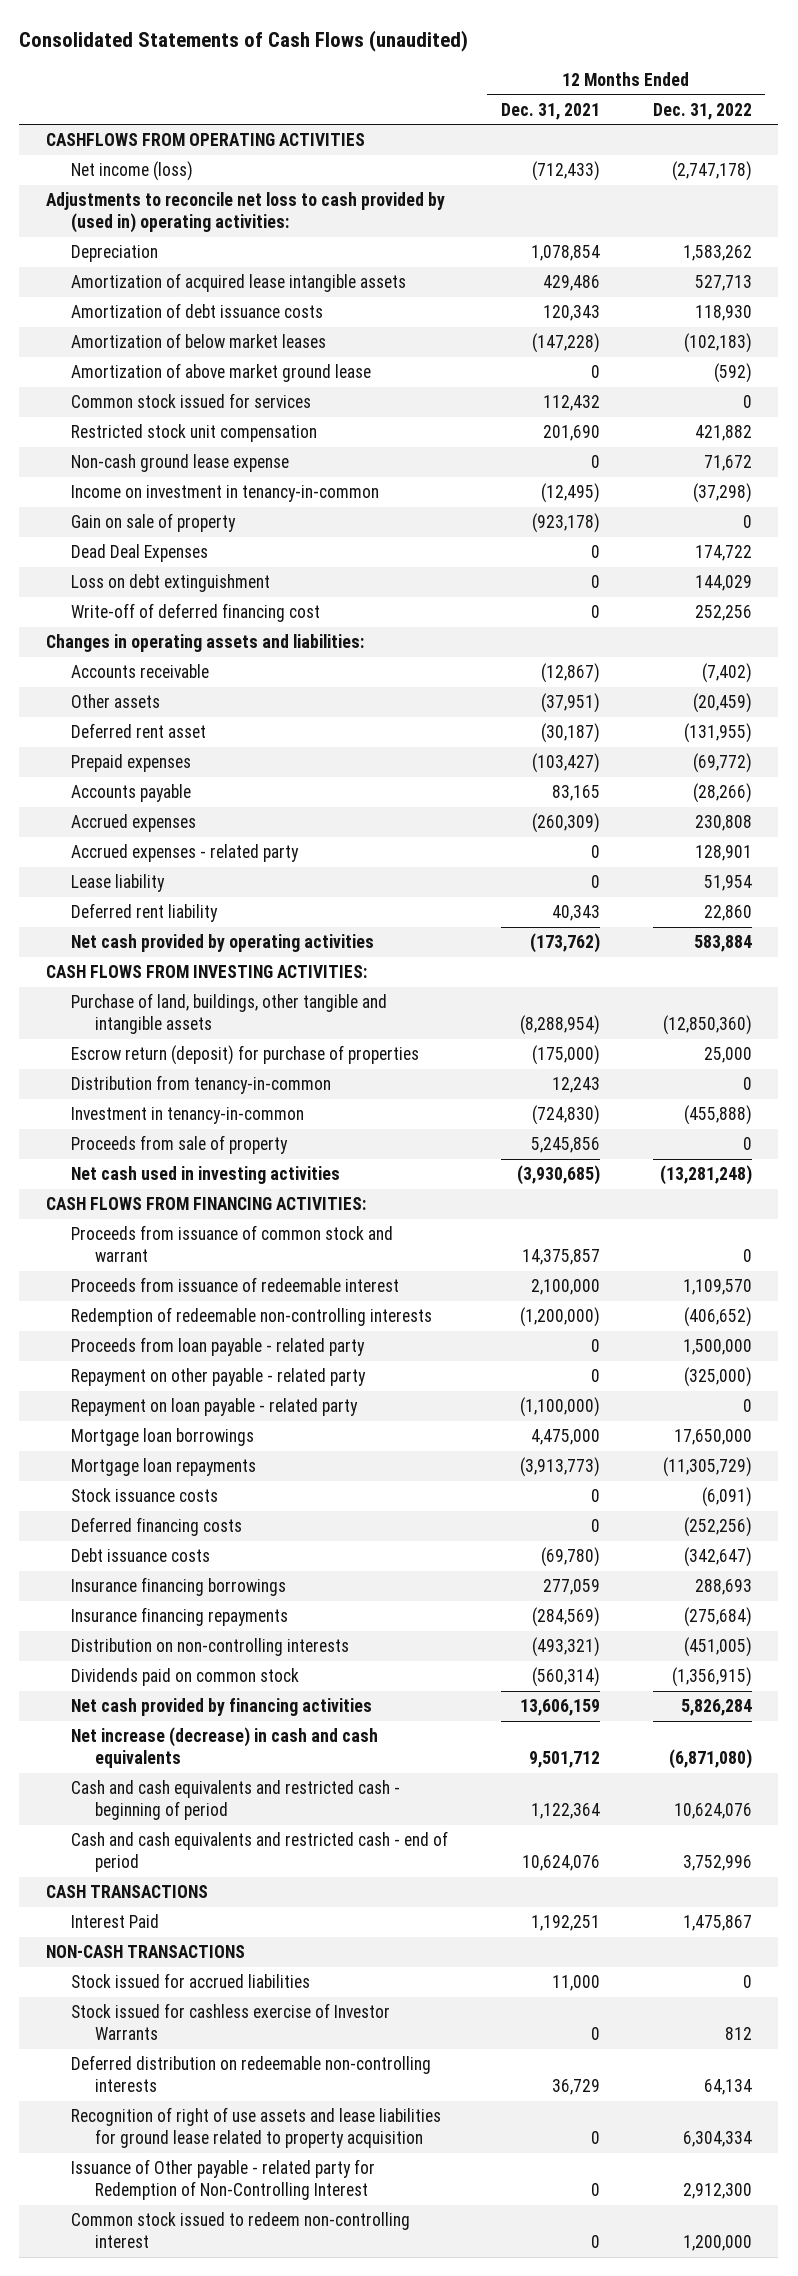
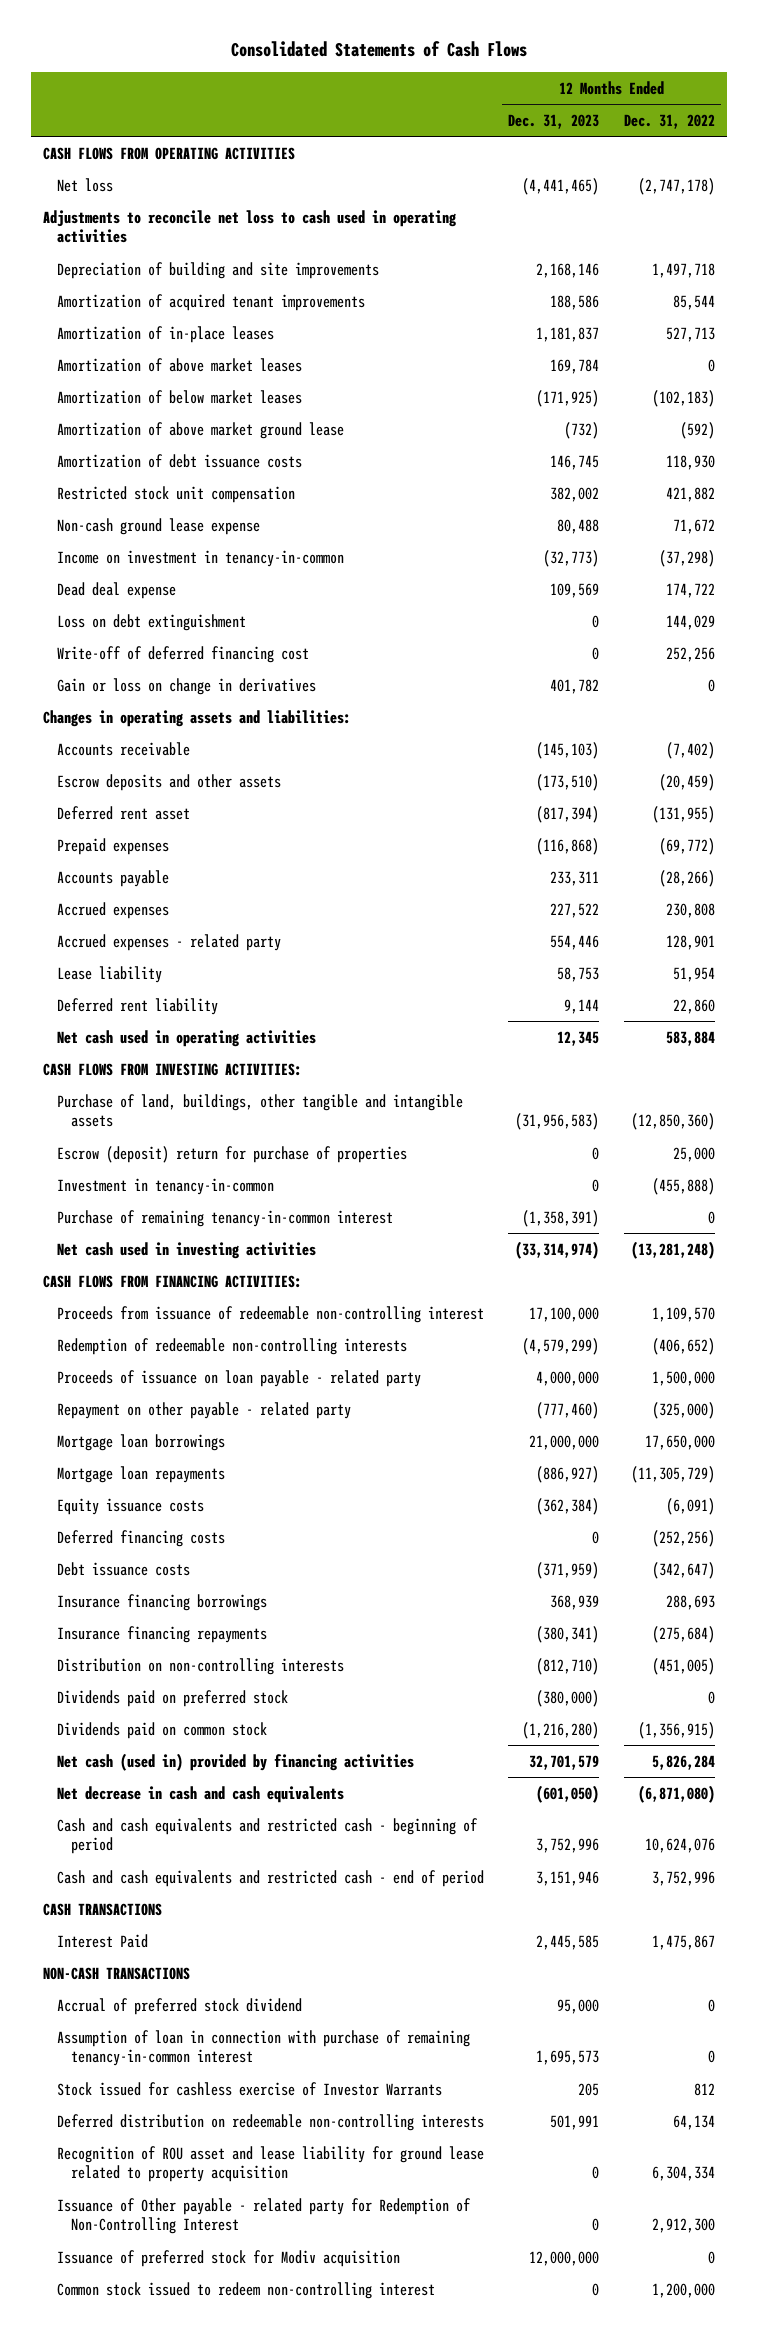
[19,29,469,52] Consolidated Statements of Cash Flows (unaudited) -> [230,41,527,58] Consolidated Statements of Cash Flows
[500,102,600,120] Dec. 31, 2021 -> none
none -> [508,113,600,129] Dec. 31, 2023
[70,245,158,263] Depreciation -> none
[45,133,365,147] CASHFLOWS FROM OPERATING ACTIVITIES -> [43,146,296,160] CASH FLOWS FROM OPERATING ACTIVITIES
[70,161,193,182] Net income (loss) -> [57,177,114,192] Net loss
[45,192,445,233] Adjustments to reconcile net loss to cash provided by (used in) operating activities: -> [43,209,458,244] Adjustments to reconcile net loss to cash used in operating activities
none -> [57,261,380,279] Depreciation of building and site improvements
none -> [57,293,366,311] Amortization of acquired tenant improvements
[70,273,406,293] Amortization of acquired lease intangible assets -> [57,325,275,343] Amortization of in-place leases
none -> [57,357,303,372] Amortization of above market leases
[70,393,311,409] Common stock issued for services -> none
[70,303,323,319] Amortization of debt issuance costs -> [57,453,303,468] Amortization of debt issuance costs
[70,513,236,533] Gain on sale of property -> none
[70,544,208,563] Dead Deal Expenses -> [57,581,177,599] Dead deal expense
none -> [57,677,317,695] Gain or loss on change in derivatives
[70,694,160,709] Other assets -> [57,773,282,791] Escrow deposits and other assets
[70,934,374,953] Net cash provided by operating activities -> [57,1029,317,1047] Net cash used in operating activities
[70,1075,331,1095] Distribution from tenancy-in-common -> none
[70,1045,419,1066] Escrow return (deposit) for purchase of properties -> [57,1145,408,1163] Escrow (deposit) return for purchase of properties
[70,1135,288,1155] Proceeds from sale of property -> none
none -> [57,1209,394,1227] Purchase of remaining tenancy-in-common interest
[70,1225,393,1262] Proceeds from issuance of common stock and warrant -> none
[70,1277,399,1293] Proceeds from issuance of redeemable interest -> [57,1305,485,1323] Proceeds from issuance of redeemable non-controlling interest
[70,1337,365,1357] Proceeds from loan payable - related party -> [57,1369,422,1387] Proceeds of issuance on loan payable - related party
[70,1398,358,1417] Repayment on loan payable - related party -> none
[70,1488,218,1503] Stock issuance costs -> [57,1497,205,1515] Equity issuance costs
none -> [57,1689,289,1707] Dividends paid on preferred stock
[70,1698,372,1717] Net cash provided by financing activities -> [57,1752,415,1771] Net cash (used in) provided by financing activities
[70,1727,378,1768] Net increase (decrease) in cash and cash equivalents -> [57,1785,345,1803] Net decrease in cash and cash equivalents
[70,1973,310,1989] Stock issued for accrued liabilities -> none
none -> [57,1997,303,2015] Accrual of preferred stock dividend
none -> [57,2029,471,2067] Assumption of loan in connection with purchase of remaining tenancy-in-common interest
[70,2107,441,2148] Recognition of right of use assets and lease liabilities for ground lease related to property acquisition -> [57,2145,485,2183] Recognition of ROU asset and lease liability for ground lease related to property acquisition
none -> [57,2249,401,2267] Issuance of preferred stock for Modiv acquisition

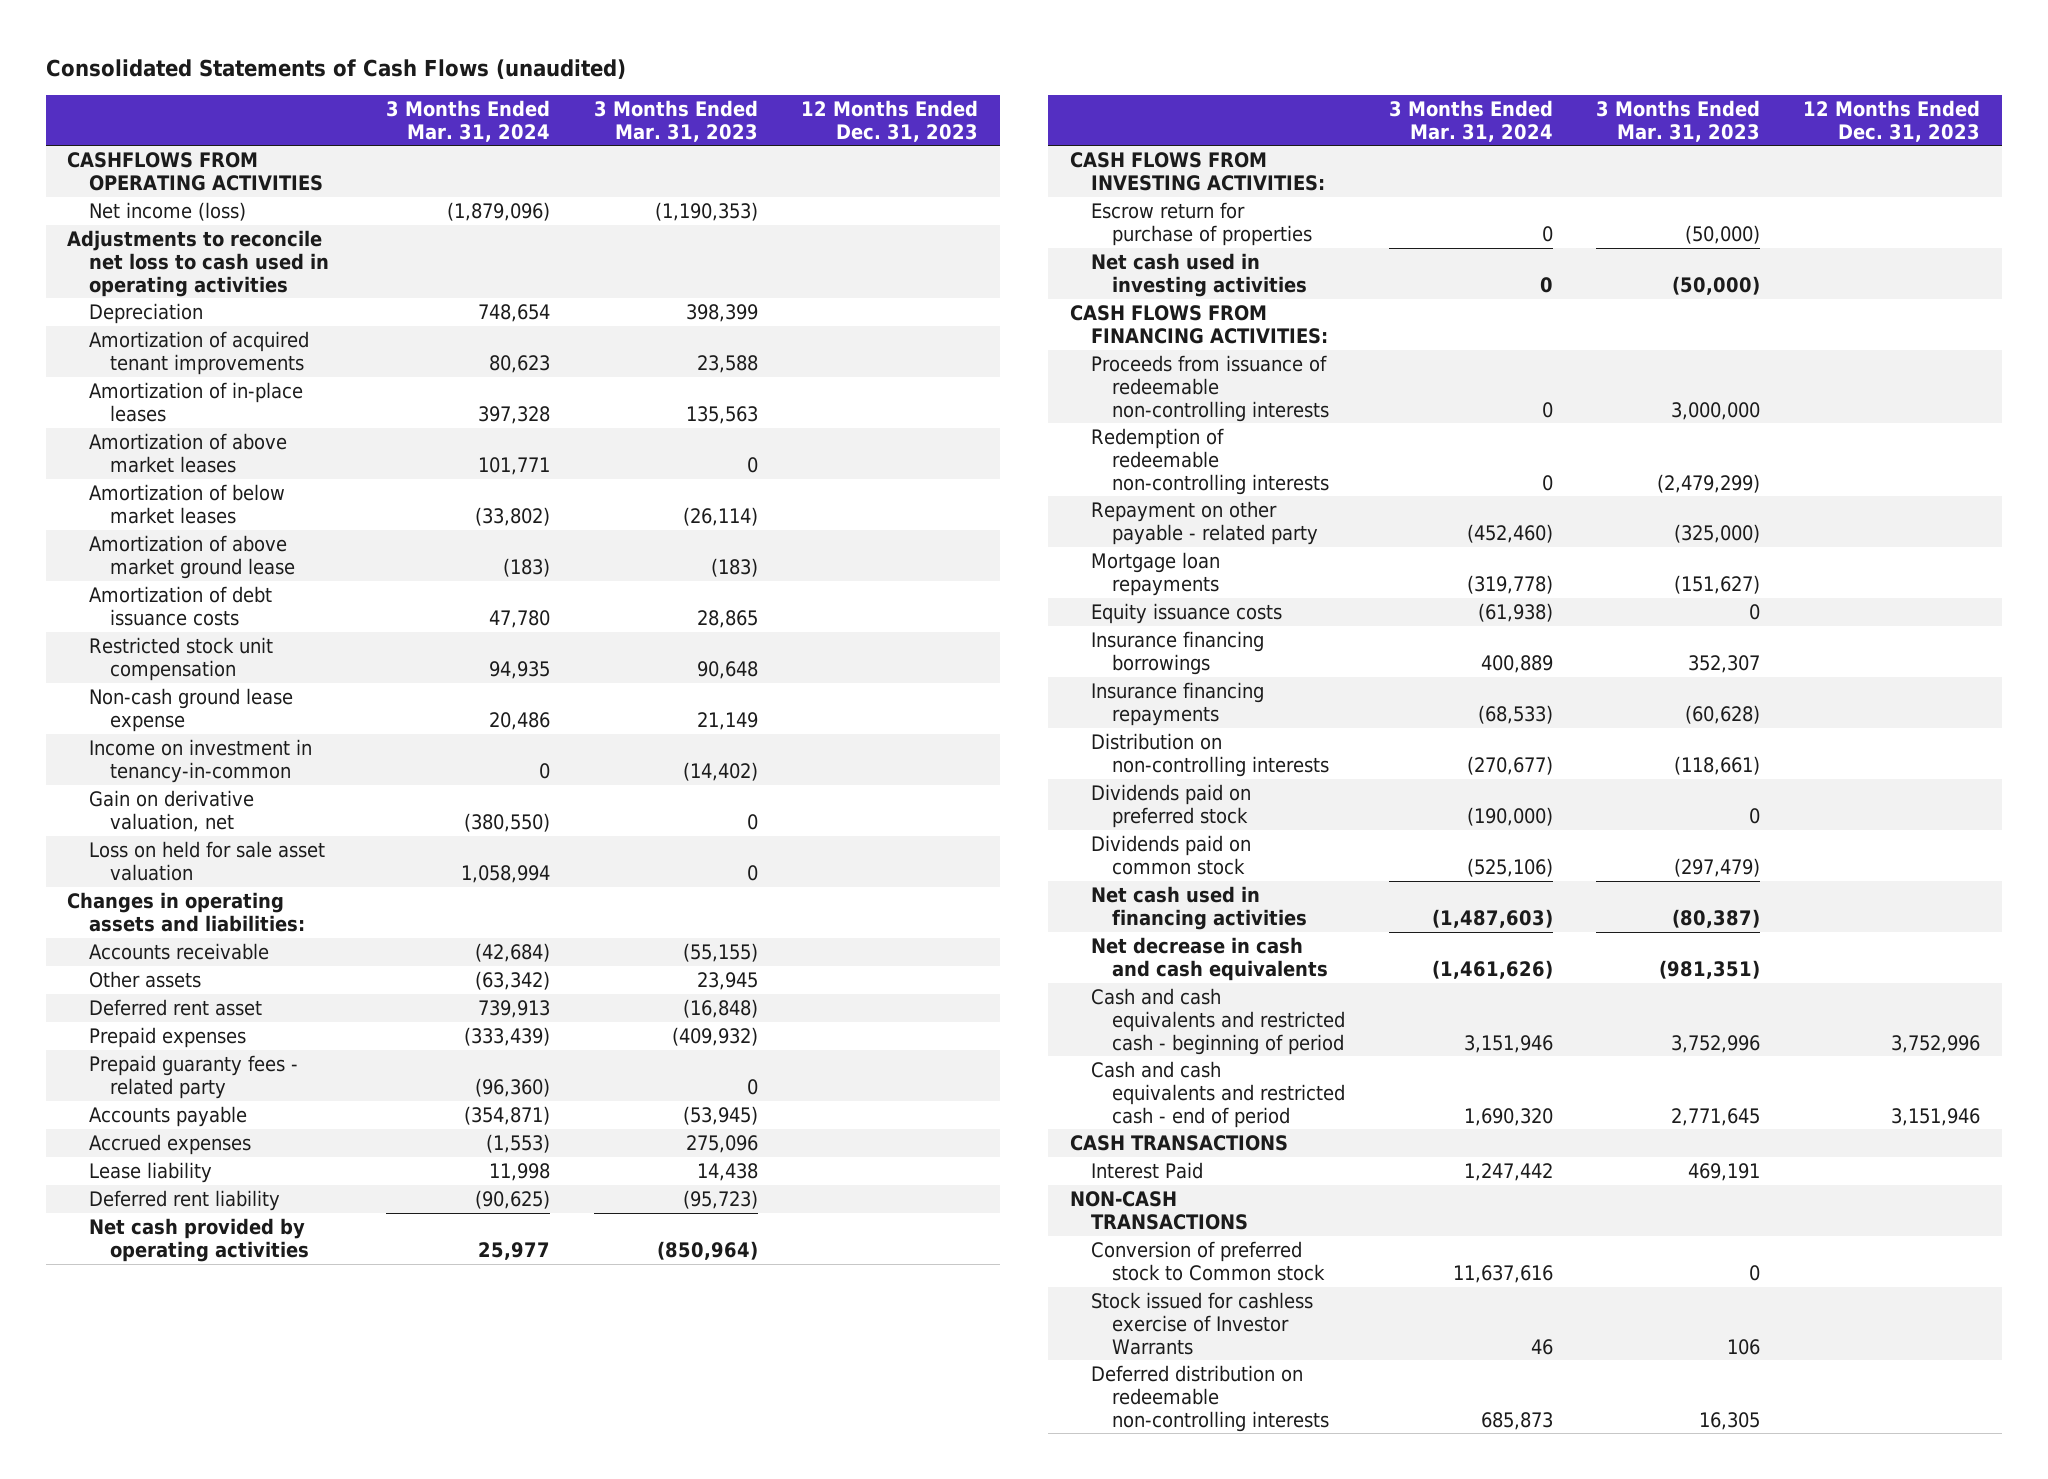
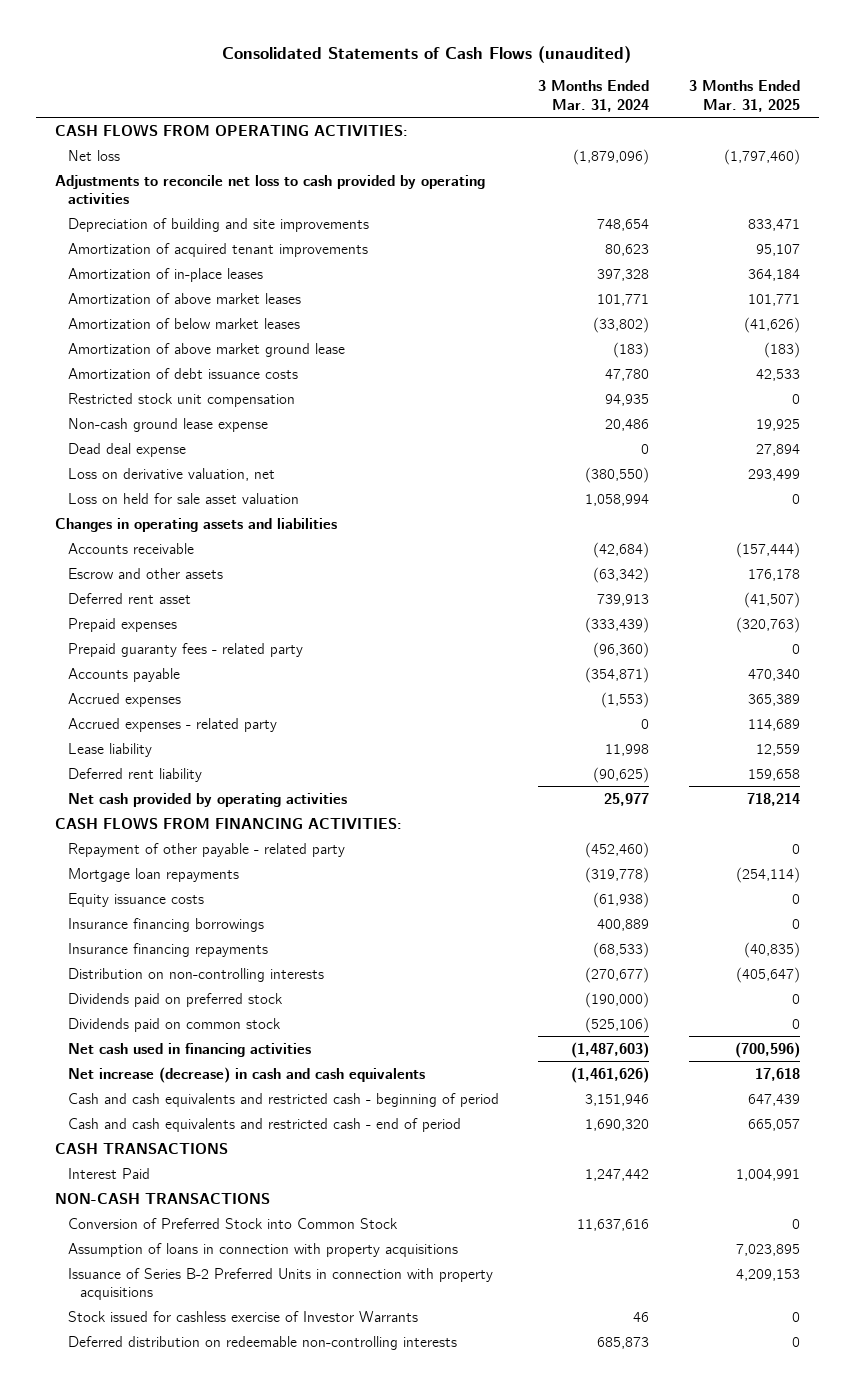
[593,99,758,142] 3 Months Ended Mar. 31, 2023 -> none
[801,99,979,142] 12 Months Ended Dec. 31, 2023 -> none
none -> [688,80,800,112] 3 Months Ended Mar. 31, 2025
[67,151,323,191] CASHFLOWS FROM OPERATING ACTIVITIES -> [55,123,409,136] CASH FLOWS FROM OPERATING ACTIVITIES:
[88,201,246,221] Net income (loss) -> [67,149,120,161] Net loss
[67,229,329,297] Adjustments to reconcile net loss to cash used in operating activities -> [55,174,486,205] Adjustments to reconcile net loss to cash provided by operating activities
[88,302,203,324] Depreciation -> [67,217,369,232] Depreciation of building and site improvements
[88,738,312,783] Income on investment in tenancy-in-common -> none
none -> [67,442,186,457] Dead deal expense
[88,789,254,832] Gain on derivative valuation, net -> [67,467,275,481] Loss on derivative valuation, net
[67,891,305,932] Changes in operating assets and liabilities: -> [55,517,338,532] Changes in operating assets and liabilities
[88,970,201,988] Other assets -> [67,567,223,579] Escrow and other assets
none -> [67,717,277,732] Accrued expenses - related party
[1069,151,1325,191] CASH FLOWS FROM INVESTING ACTIVITIES: -> none
[1090,201,1313,246] Escrow return for purchase of properties -> none
[1090,252,1308,297] Net cash used in investing activities -> none
[1090,354,1330,422] Proceeds from issuance of redeemable non-controlling interests -> none
[1090,427,1330,495] Redemption of redeemable non-controlling interests -> none
[1090,500,1319,545] Repayment on other payable - related party -> [67,842,345,857] Repayment of other payable - related party
[1090,936,1329,981] Net decrease in cash and cash equivalents -> [67,1066,425,1083] Net increase (decrease) in cash and cash equivalents
[1090,1240,1326,1281] Conversion of preferred stock to Common stock -> [67,1217,398,1229] Conversion of Preferred Stock into Common Stock
none -> [67,1242,458,1257] Assumption of loans in connection with property acquisitions
none -> [67,1267,493,1301] Issuance of Series B-2 Preferred Units in connection with property acquisitions

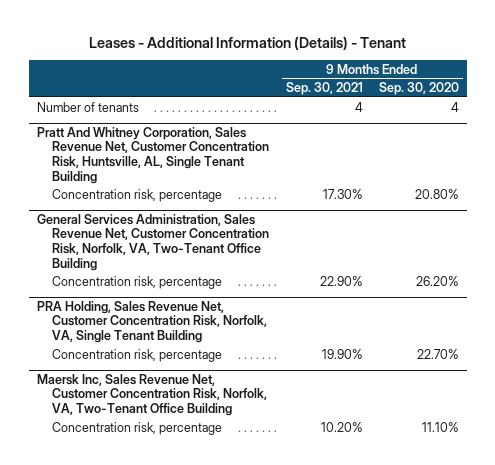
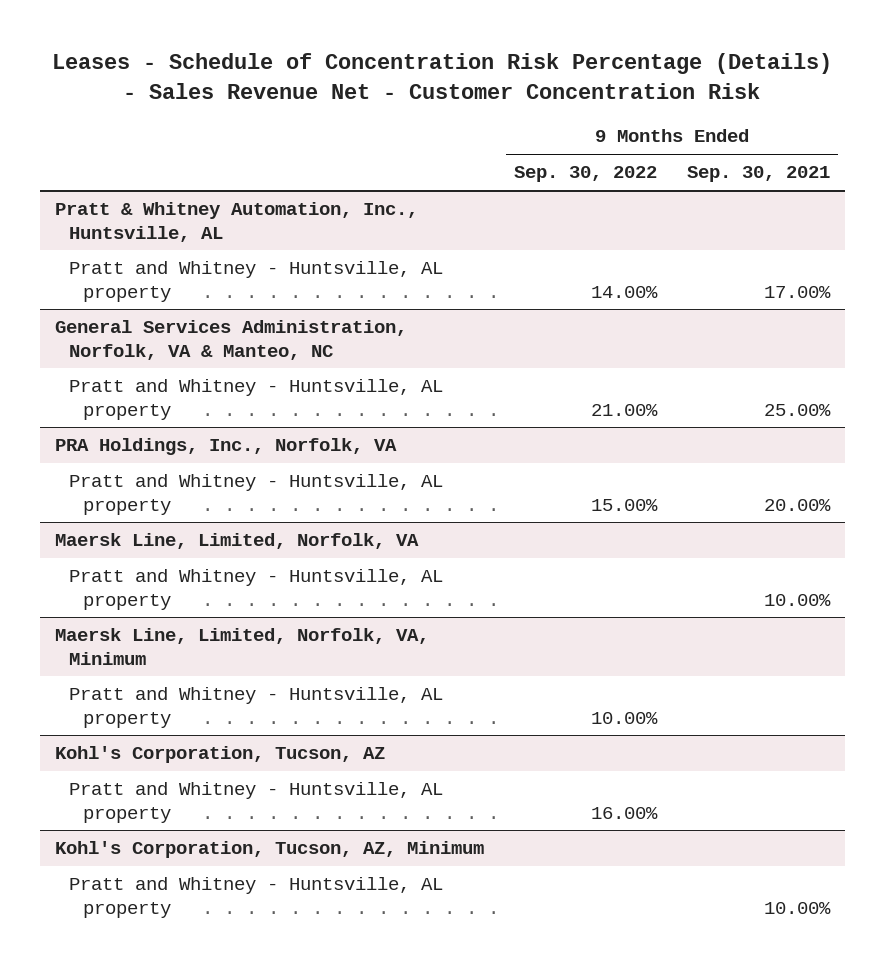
[88,36,406,51] Leases - Additional Information (Details) - Tenant -> [52,53,833,100] Leases - Schedule of Concentration Risk Percentage (Details) - Sales Revenue Net - Customer Concentration Risk
[378,82,459,96] Sep. 30, 2020 -> none
none -> [513,166,657,183] Sep. 30, 2022
[36,101,139,112] Number of tenants -> none
[36,126,270,184] Pratt And Whitney Corporation, Sales Revenue Net, Customer Concentration Risk, Huntsville, AL, Single Tenant Building -> none
[52,188,223,202] Concentration risk, percentage -> none
[36,213,270,271] General Services Administration, Sales Revenue Net, Customer Concentration Risk, Norfolk, VA, Two-Tenant Office Building -> none
[52,275,223,289] Concentration risk, percentage -> none
[36,300,268,344] PRA Holding, Sales Revenue Net, Customer Concentration Risk, Norfolk, VA, Single Tenant Building -> none
[52,348,223,362] Concentration risk, percentage -> none
[36,373,268,417] Maersk Inc, Sales Revenue Net, Customer Concentration Risk, Norfolk, VA, Two-Tenant Office Building -> none
[52,421,223,435] Concentration risk, percentage -> none
none -> [54,202,418,242] Pratt & Whitney Automation, Inc., Huntsville, AL
none -> [69,261,444,302] Pratt and Whitney - Huntsville, AL property
none -> [54,320,407,360] General Services Administration, Norfolk, VA & Manteo, NC
none -> [69,379,444,420] Pratt and Whitney - Huntsville, AL property
none -> [54,438,397,456] PRA Holdings, Inc., Norfolk, VA
none -> [69,474,444,515] Pratt and Whitney - Huntsville, AL property
none -> [54,533,419,550] Maersk Line, Limited, Norfolk, VA
none -> [69,569,444,610] Pratt and Whitney - Huntsville, AL property
none -> [54,628,429,665] Maersk Line, Limited, Norfolk, VA, Minimum
none -> [69,687,444,728] Pratt and Whitney - Huntsville, AL property
none -> [54,746,385,764] Kohl's Corporation, Tucson, AZ
none -> [69,782,444,823] Pratt and Whitney - Huntsville, AL property
none -> [54,841,484,859] Kohl's Corporation, Tucson, AZ, Minimum
none -> [69,877,444,918] Pratt and Whitney - Huntsville, AL property

